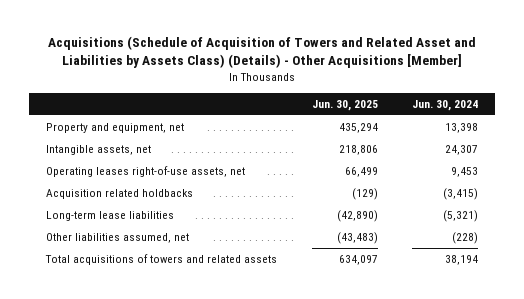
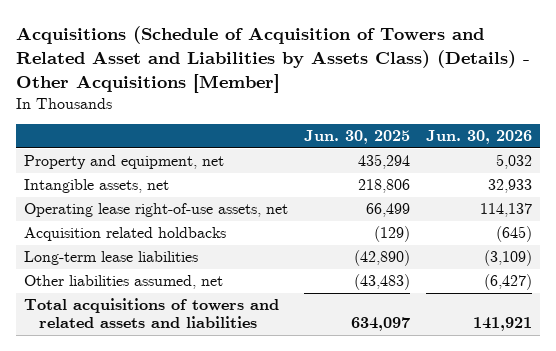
[412,100,479,112] Jun. 30, 2024 -> none
none -> [426,130,533,145] Jun. 30, 2026
[46,166,246,178] Operating leases right-of-use assets, net -> [24,203,289,218] Operating lease right-of-use assets, net
[45,254,278,266] Total acquisitions of towers and related assets -> [24,298,280,329] Total acquisitions of towers and related assets and liabilities

